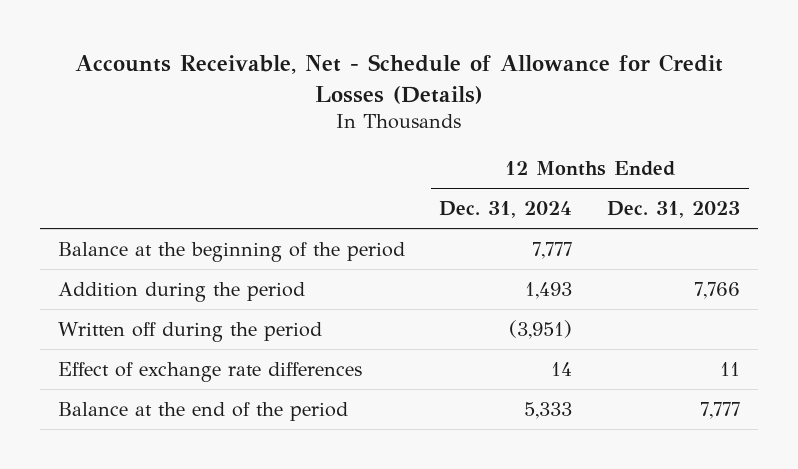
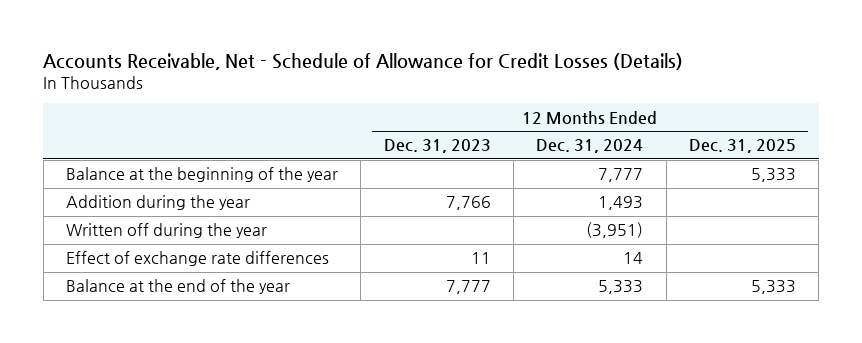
none -> [689,139,797,154] Dec. 31, 2025
[57,241,405,262] Balance at the beginning of the period -> [66,167,339,183] Balance at the beginning of the year
[57,281,305,302] Addition during the period -> [66,195,251,211] Addition during the year
[57,321,322,342] Written off during the period -> [66,223,268,239] Written off during the year
[57,401,348,421] Balance at the end of the period -> [66,279,291,295] Balance at the end of the year

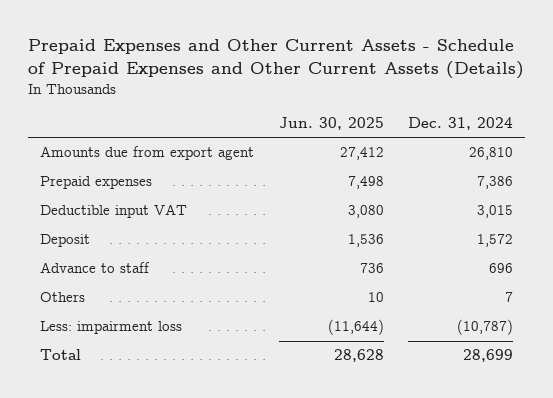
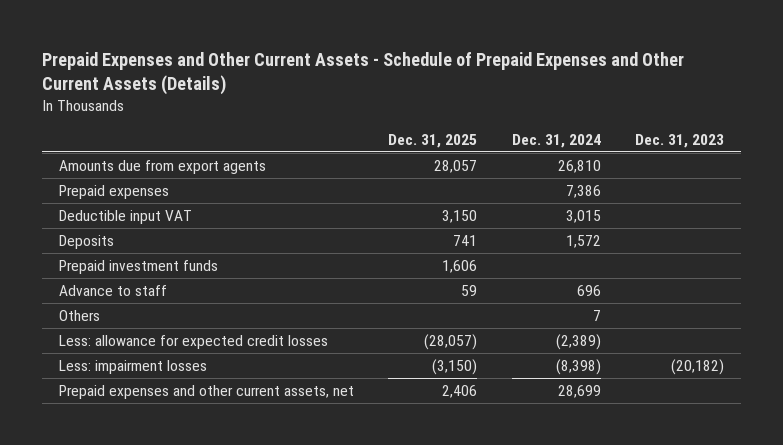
[278,116,384,130] Jun. 30, 2025 -> none
none -> [388,133,478,148] Dec. 31, 2025
none -> [635,133,725,148] Dec. 31, 2023
[39,146,254,161] Amounts due from export agent -> [59,159,267,174] Amounts due from export agents
[39,234,90,248] Deposit -> [59,234,115,249] Deposits
none -> [59,259,219,274] Prepaid investment funds
[39,321,182,335] Less: impairment loss -> [59,334,329,349] Less: allowance for expected credit losses
[457,319,514,336] (10,787) -> [555,333,601,350] (2,389)
none -> [59,359,208,374] Less: impairment losses
[39,349,81,361] Total -> [59,384,355,399] Prepaid expenses and other current assets, net

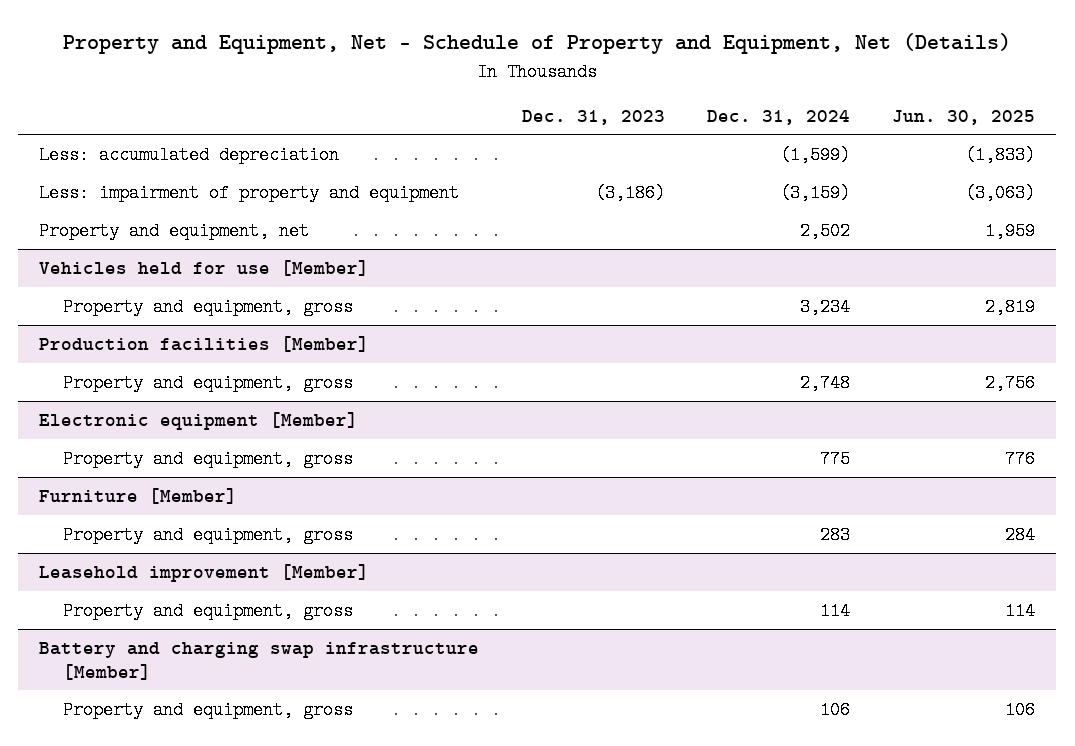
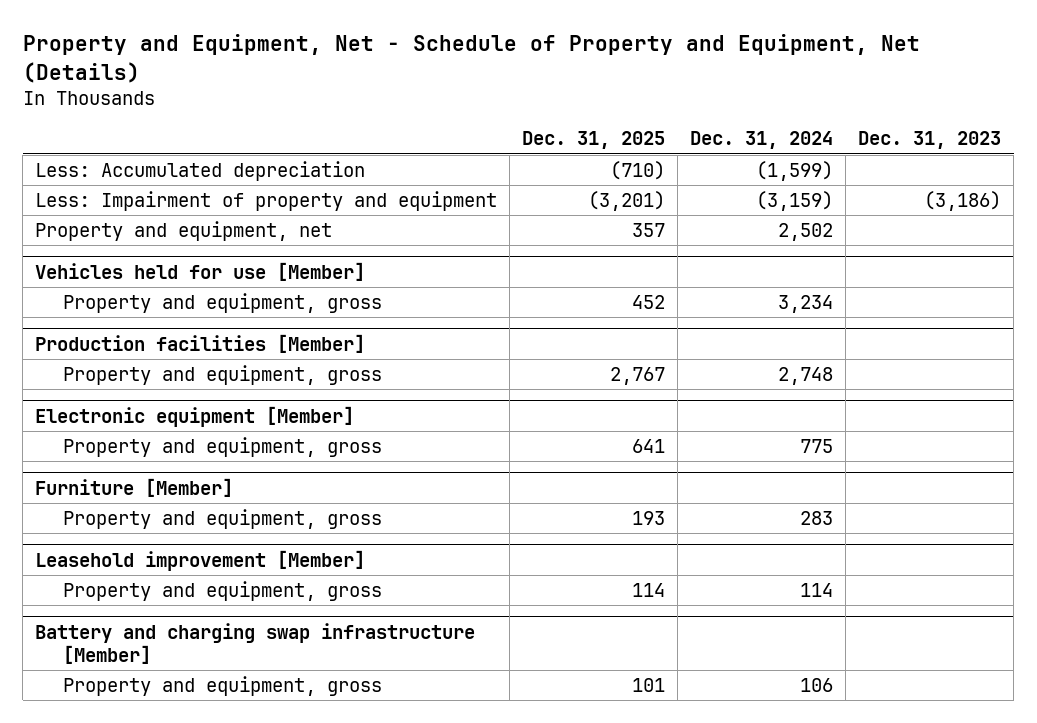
[892,109,1036,125] Jun. 30, 2025 -> none
none -> [522,131,666,150] Dec. 31, 2025
[39,145,340,164] Less: accumulated depreciation -> [35,160,366,181] Less: Accumulated depreciation
[39,183,460,202] Less: impairment of property and equipment -> [35,190,498,211] Less: Impairment of property and equipment

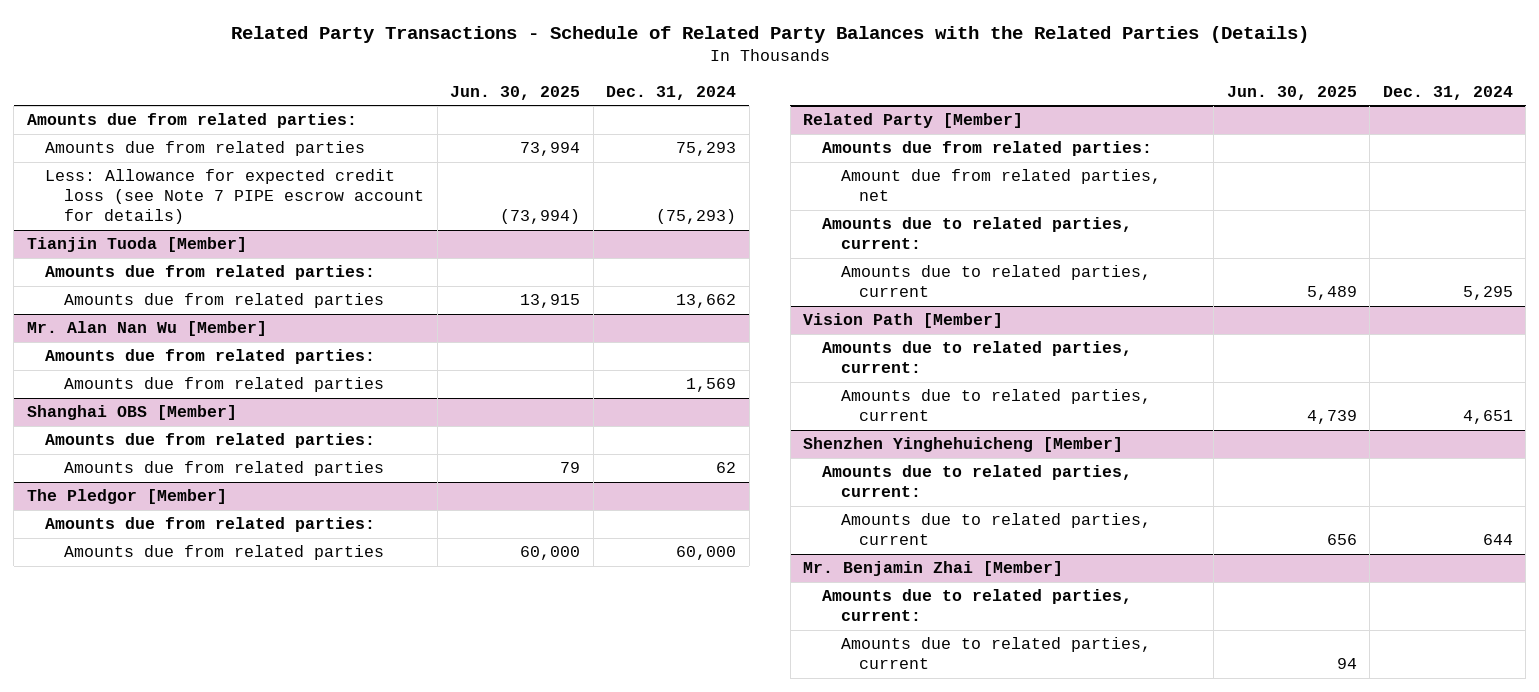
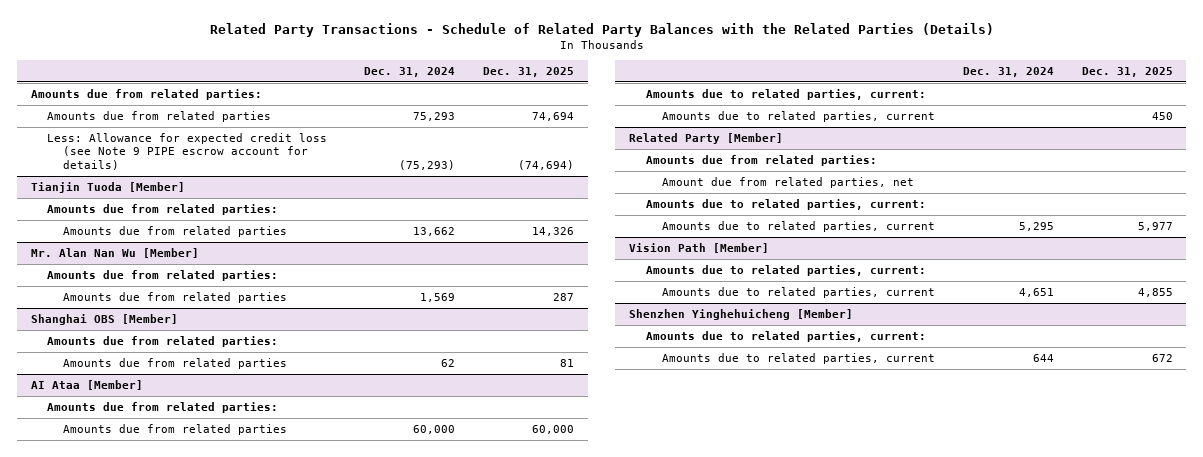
[450,85,581,100] Jun. 30, 2025 -> none
none -> [482,66,574,77] Dec. 31, 2025
[45,169,425,225] Less: Allowance for expected credit loss (see Note 7 PIPE escrow account for details) -> [46,133,327,170] Less: Allowance for expected credit loss (see Note 9 PIPE escrow account for details)
[26,489,227,505] The Pledgor [Member] -> none
none -> [30,380,143,391] AI Ataa [Member]
none -> [645,89,926,101] Amounts due to related parties, current:
none -> [661,111,935,123] Amounts due to related parties, current
[803,561,1064,577] Mr. Benjamin Zhai [Member] -> none
[821,589,1132,622] Amounts due to related parties, current: -> none
[840,637,1151,670] Amounts due to related parties, current -> none

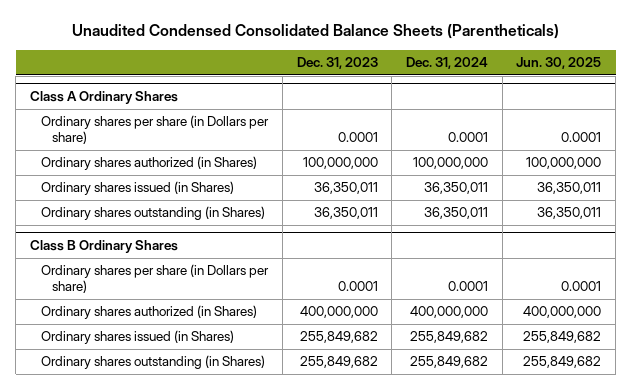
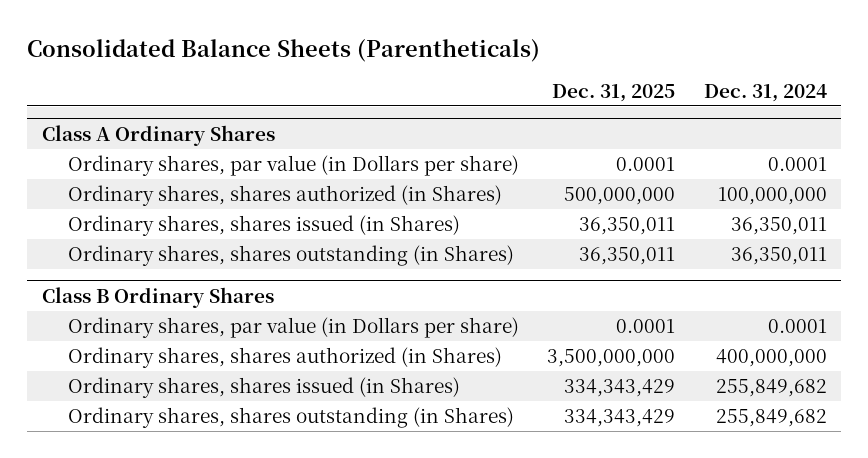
[71,24,559,40] Unaudited Condensed Consolidated Balance Sheets (Parentheticals) -> [27,38,541,62] Consolidated Balance Sheets (Parentheticals)
[296,56,378,69] Dec. 31, 2023 -> none
[516,56,602,69] Jun. 30, 2025 -> none
none -> [552,83,676,102] Dec. 31, 2025
[41,115,270,145] Ordinary shares per share (in Dollars per share) -> [67,154,519,176] Ordinary shares, par value (in Dollars per share)
[41,156,258,171] Ordinary shares authorized (in Shares) -> [67,184,502,206] Ordinary shares, shares authorized (in Shares)
[41,181,235,196] Ordinary shares issued (in Shares) -> [67,214,460,236] Ordinary shares, shares issued (in Shares)
[41,206,266,221] Ordinary shares outstanding (in Shares) -> [67,244,514,266] Ordinary shares, shares outstanding (in Shares)
[41,264,270,294] Ordinary shares per share (in Dollars per share) -> [67,316,519,338] Ordinary shares, par value (in Dollars per share)
[41,305,258,320] Ordinary shares authorized (in Shares) -> [67,346,502,368] Ordinary shares, shares authorized (in Shares)
[41,330,235,345] Ordinary shares issued (in Shares) -> [67,376,460,398] Ordinary shares, shares issued (in Shares)
[41,355,266,370] Ordinary shares outstanding (in Shares) -> [67,406,514,428] Ordinary shares, shares outstanding (in Shares)

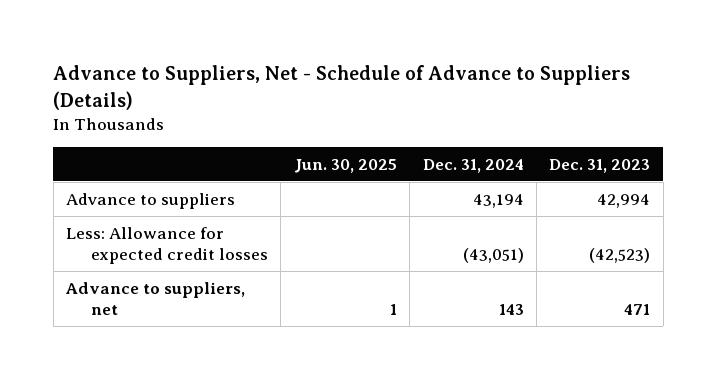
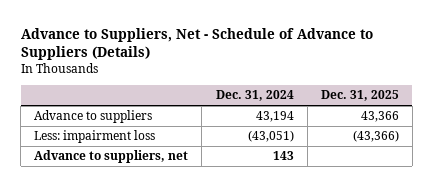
[293,158,397,173] Jun. 30, 2025 -> none
[549,158,651,173] Dec. 31, 2023 -> none
none -> [320,90,399,102] Dec. 31, 2025
[66,226,269,264] Less: Allowance for expected credit losses -> [34,130,156,144] Less: impairment loss

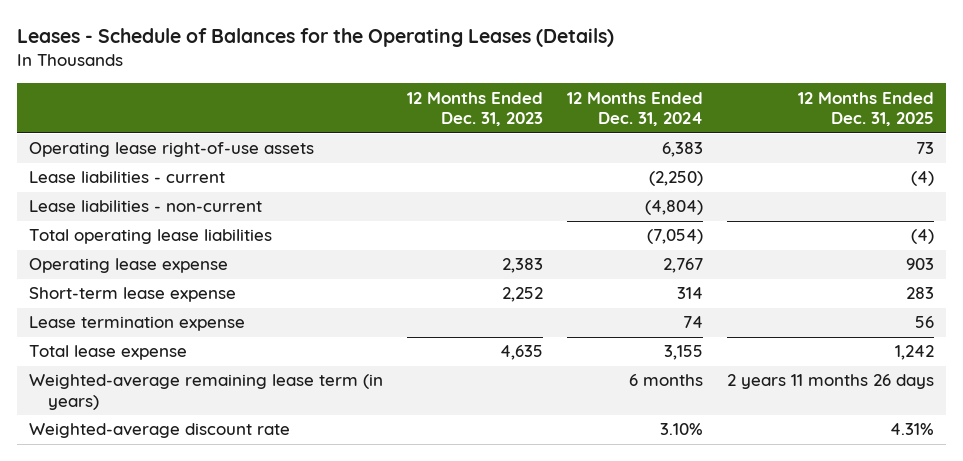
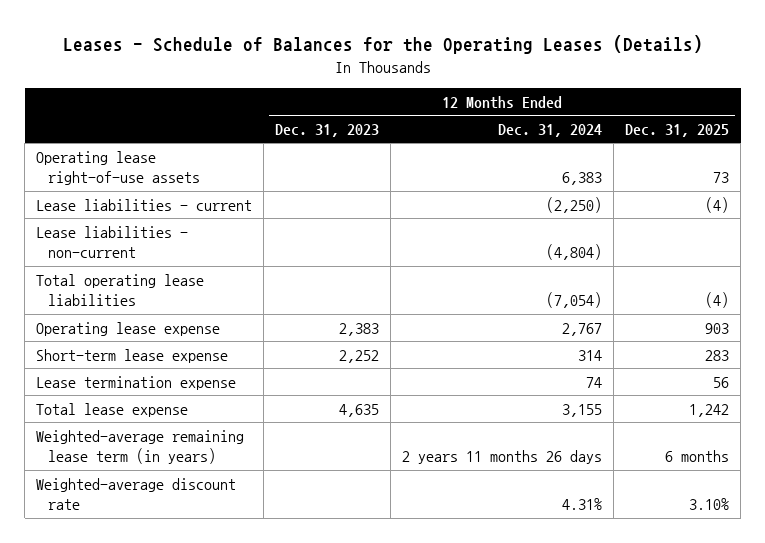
[629,374,704,387] 6 months -> [402,450,603,465] 2 years 11 months 26 days
[727,374,935,390] 2 years 11 months 26 days -> [665,450,730,463] 6 months
[660,423,704,436] 3.10% -> [562,498,603,511] 4.31%
[890,423,935,436] 4.31% -> [689,498,730,511] 3.10%

